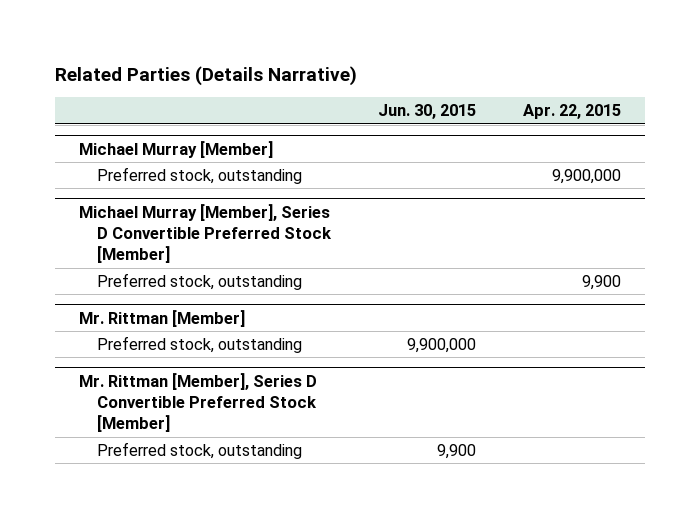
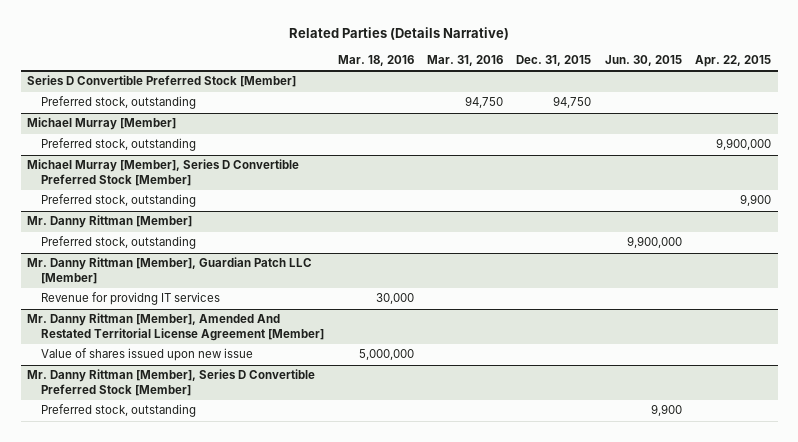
none -> [337,55,414,67] Mar. 18, 2016
none -> [427,55,504,67] Mar. 31, 2016
none -> [516,55,592,67] Dec. 31, 2015
none -> [27,75,297,88] Series D Convertible Preferred Stock [Member]
none -> [41,96,197,110] Preferred stock, outstanding
[78,309,245,327] Mr. Rittman [Member] -> [27,215,193,229] Mr. Danny Rittman [Member]
none -> [27,257,313,284] Mr. Danny Rittman [Member], Guardian Patch LLC [Member]
none -> [41,292,221,306] Revenue for providng IT services
none -> [27,313,325,341] Mr. Danny Rittman [Member], Amended And Restated Territorial License Agreement [Member]
none -> [41,348,254,362] Value of shares issued upon new issue
[78,372,318,433] Mr. Rittman [Member], Series D Convertible Preferred Stock [Member] -> [27,369,316,396] Mr. Danny Rittman [Member], Series D Convertible Preferred Stock [Member]

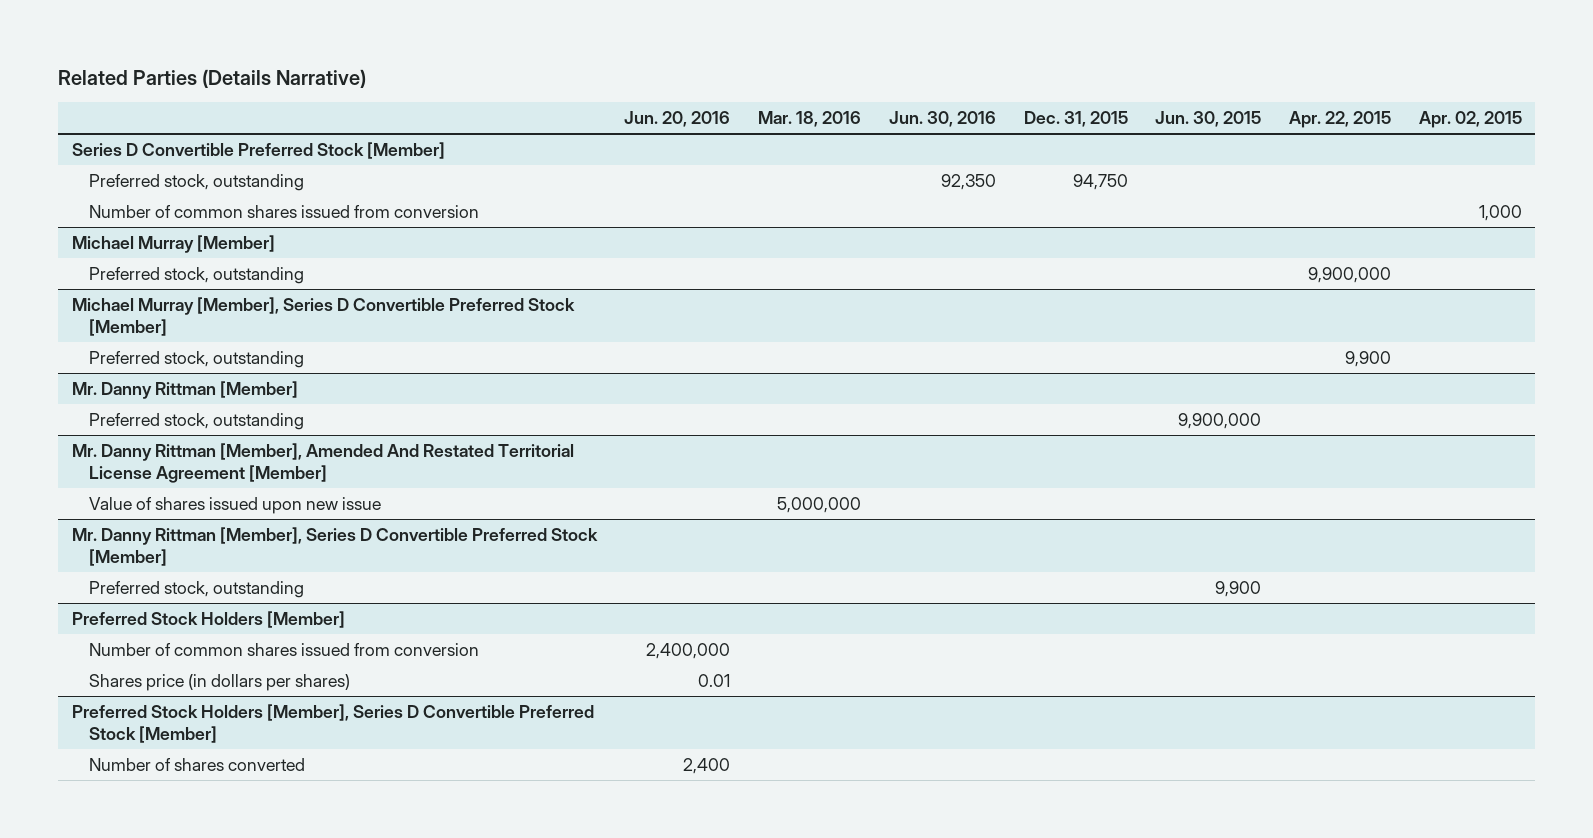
[427,55,504,67] Mar. 31, 2016 -> none
none -> [624,111,731,128] Jun. 20, 2016
none -> [888,111,996,128] Jun. 30, 2016
none -> [1418,111,1522,129] Apr. 02, 2015
none -> [88,204,479,218] Number of common shares issued from conversion
[27,257,313,284] Mr. Danny Rittman [Member], Guardian Patch LLC [Member] -> none
[41,292,221,306] Revenue for providng IT services -> none
none -> [71,610,345,628] Preferred Stock Holders [Member]
none -> [88,642,479,656] Number of common shares issued from conversion
none -> [88,673,350,691] Shares price (in dollars per shares)
none -> [71,703,594,744] Preferred Stock Holders [Member], Series D Convertible Preferred Stock [Member]
none -> [88,757,305,771] Number of shares converted

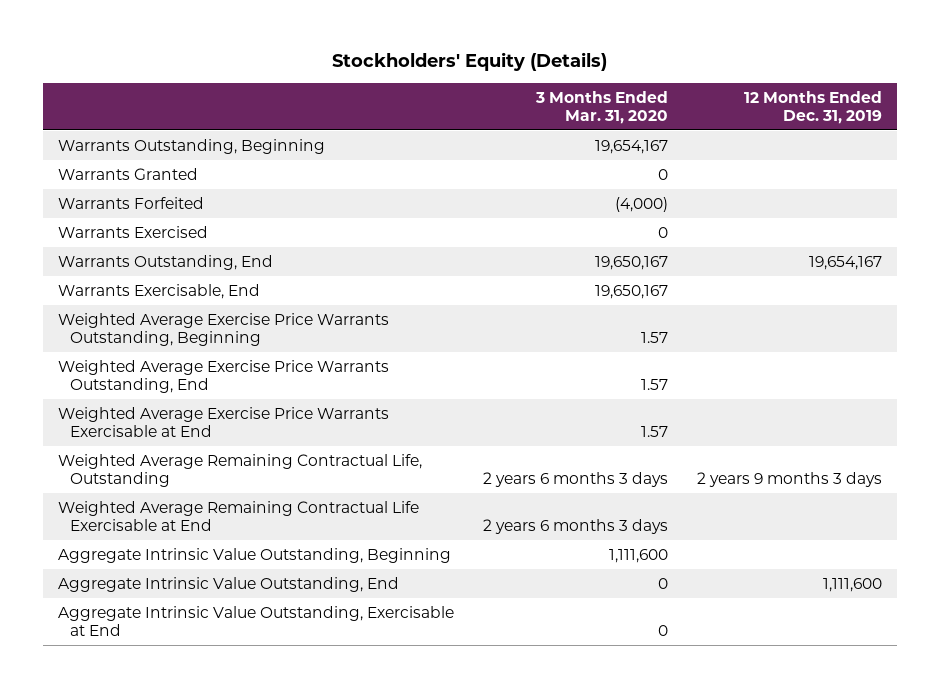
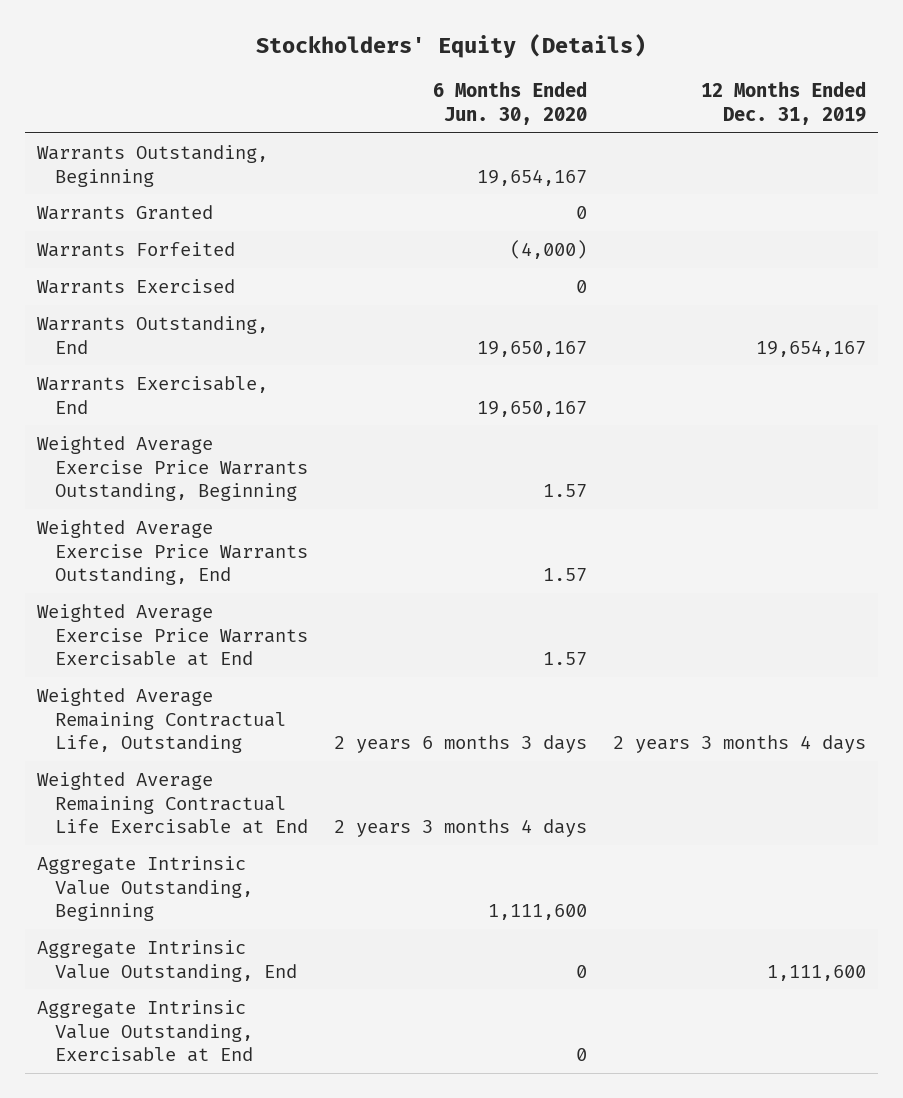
[534,90,668,124] 3 Months Ended Mar. 31, 2020 -> none
none -> [432,80,587,125] 6 Months Ended Jun. 30, 2020
[697,472,883,488] 2 years 9 months 3 days -> [612,735,866,754] 2 years 3 months 4 days

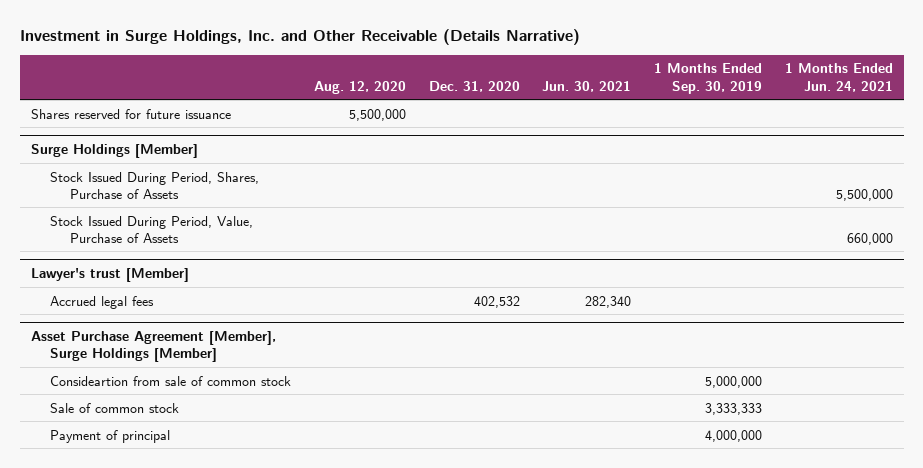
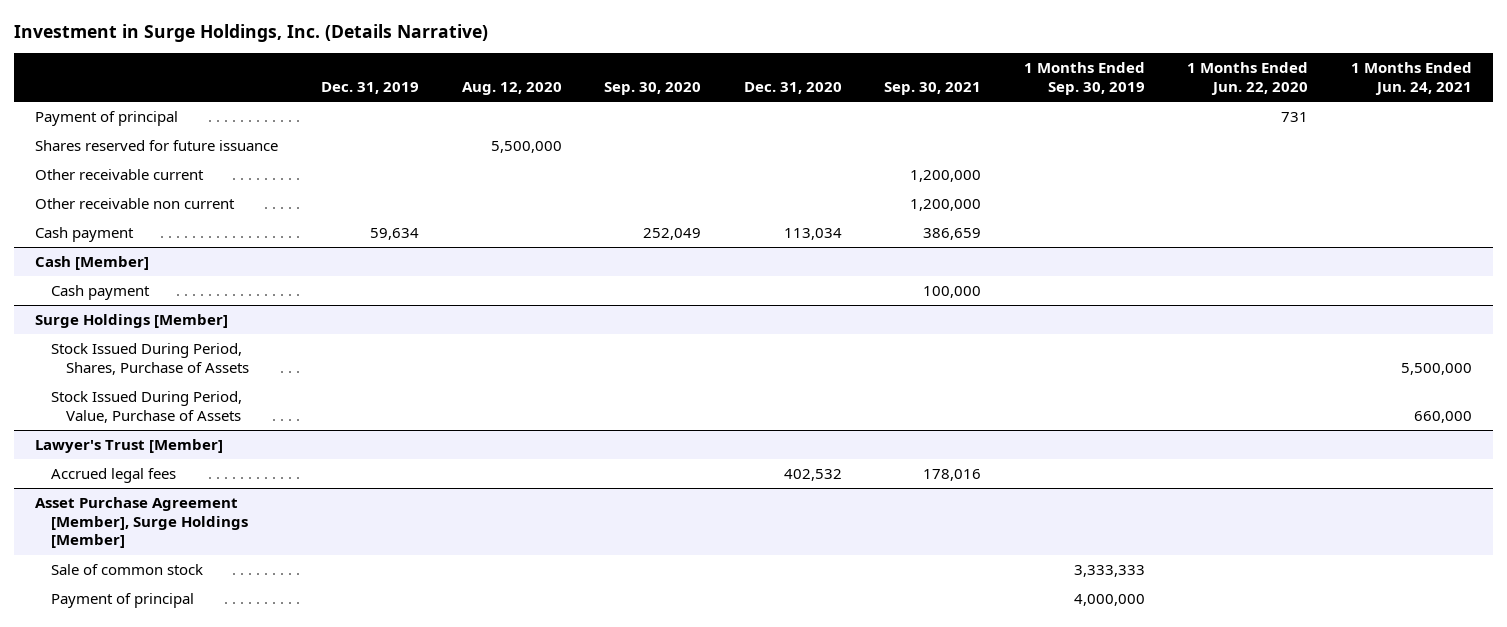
[19,29,580,46] Investment in Surge Holdings, Inc. and Other Receivable (Details Narrative) -> [14,23,489,42] Investment in Surge Holdings, Inc. (Details Narrative)
[542,80,632,92] Jun. 30, 2021 -> none
none -> [320,81,419,94] Dec. 31, 2019
none -> [604,81,702,95] Sep. 30, 2020
none -> [884,81,982,95] Sep. 30, 2021
none -> [1187,62,1309,95] 1 Months Ended Jun. 22, 2020
none -> [35,111,179,127] Payment of principal
none -> [35,169,205,181] Other receivable current
none -> [35,198,236,210] Other receivable non current
none -> [35,227,135,243] Cash payment
none -> [35,256,150,271] Cash [Member]
none -> [50,285,150,301] Cash payment
[30,268,189,283] Lawyer's trust [Member] -> [35,439,224,454] Lawyer's Trust [Member]
[50,375,292,386] Consideartion from sale of common stock -> none

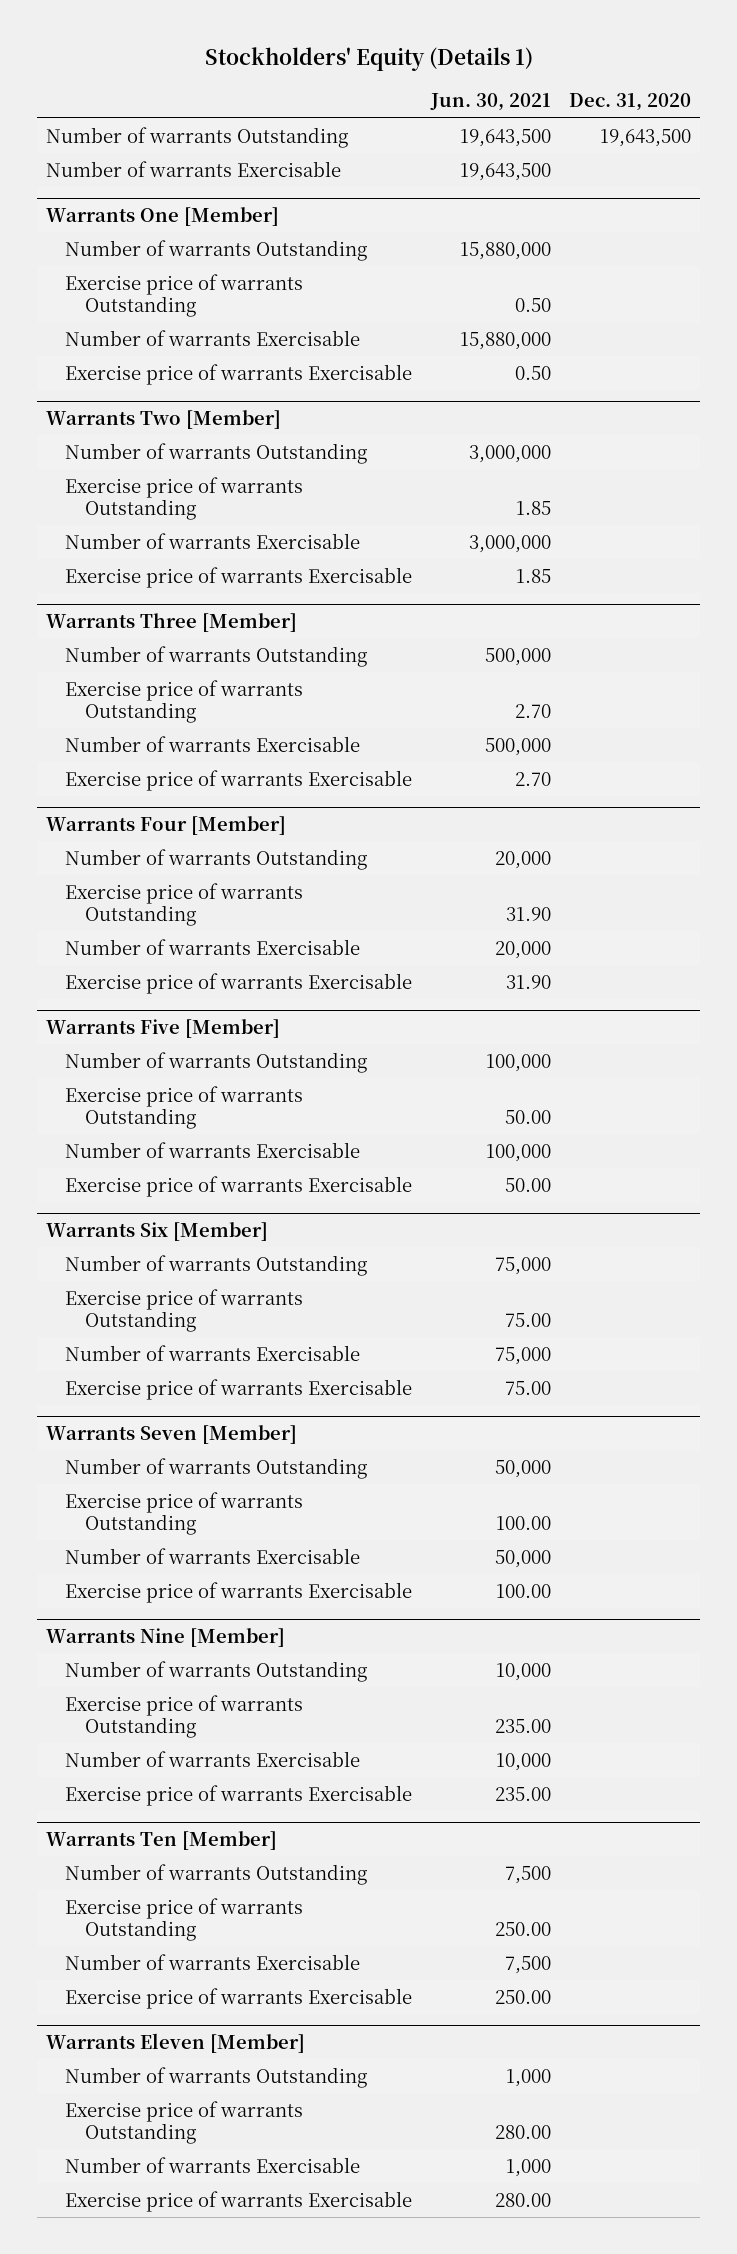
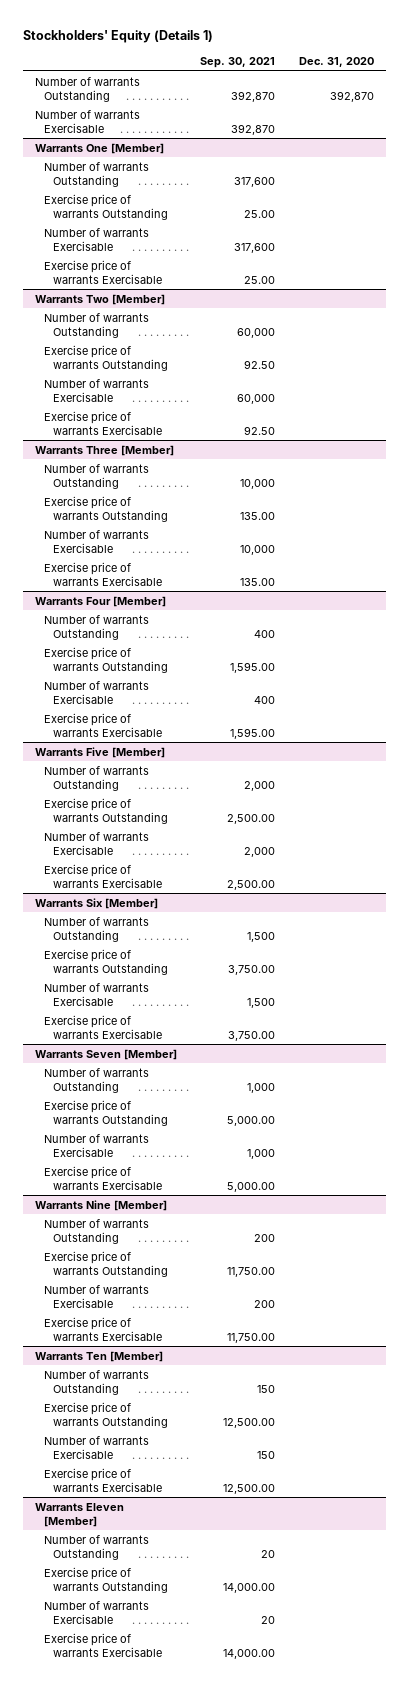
[429,93,551,112] Jun. 30, 2021 -> none
none -> [200,56,276,68] Sep. 30, 2021
[599,128,691,147] 19,643,500 -> [330,90,375,102] 392,870

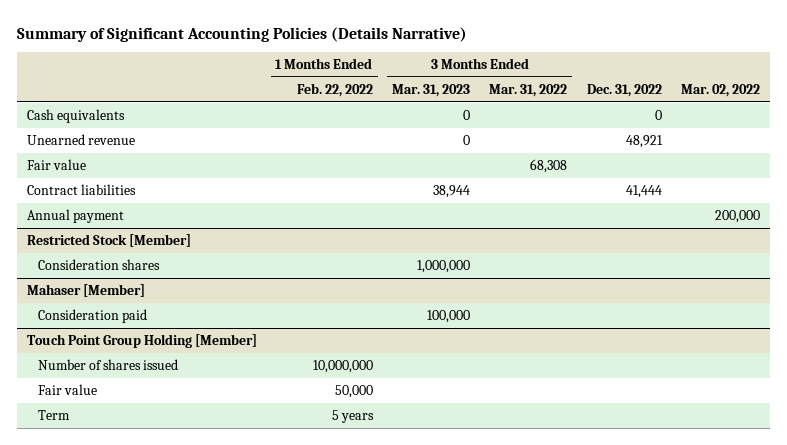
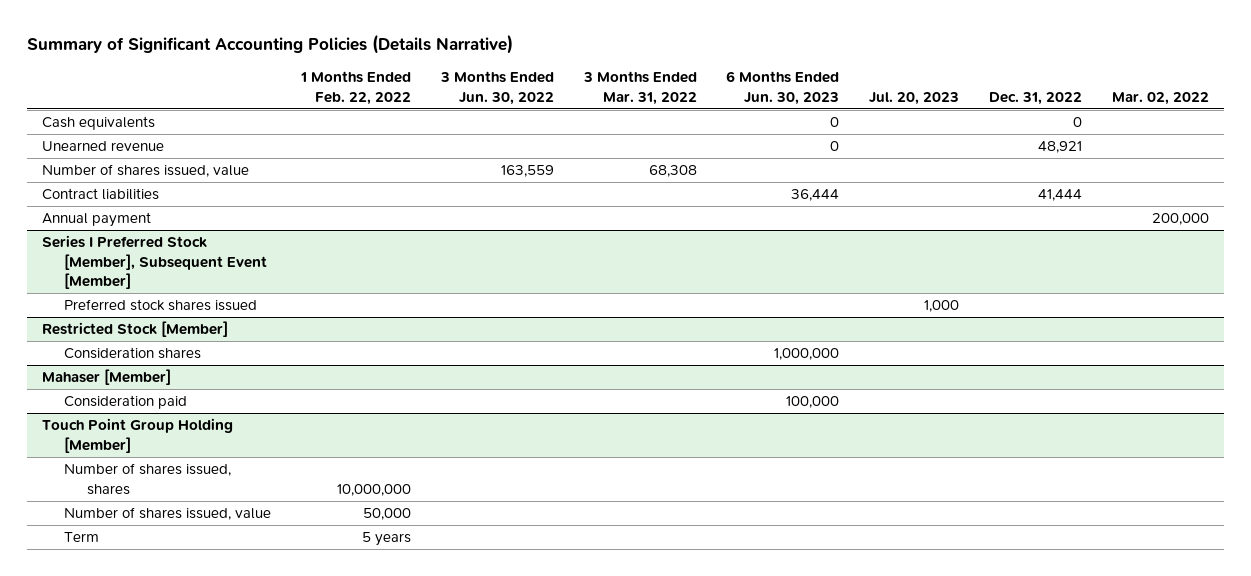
[392,83,471,97] Mar. 31, 2023 -> none
none -> [439,71,554,105] 3 Months Ended Jun. 30, 2022
none -> [726,71,840,105] 6 Months Ended Jun. 30, 2023
none -> [869,91,960,105] Jul. 20, 2023
[26,158,86,170] Fair value -> [41,164,249,178] Number of shares issued, value
none -> [41,235,268,289] Series I Preferred Stock [Member], Subsequent Event [Member]
none -> [64,299,258,312] Preferred stock shares issued
[38,358,179,370] Number of shares issued -> [64,463,232,495] Number of shares issued, shares
[38,383,98,395] Fair value -> [64,507,272,521] Number of shares issued, value

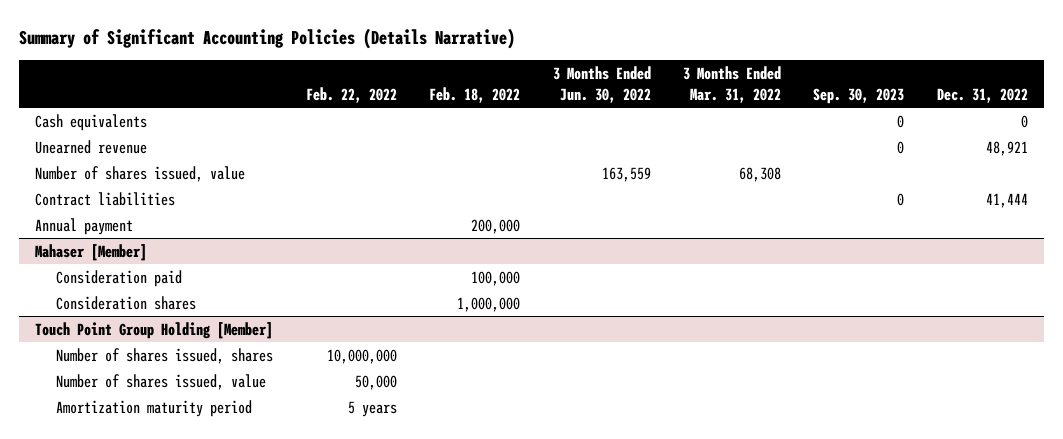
[300,71,412,105] 1 Months Ended Feb. 22, 2022 -> none
[726,71,840,105] 6 Months Ended Jun. 30, 2023 -> none
[869,91,960,105] Jul. 20, 2023 -> none
[1111,91,1209,105] Mar. 02, 2022 -> none
none -> [305,86,397,103] Feb. 22, 2022
none -> [429,86,521,103] Feb. 18, 2022
none -> [813,87,905,104] Sep. 30, 2023
[41,235,268,289] Series I Preferred Stock [Member], Subsequent Event [Member] -> none
[64,299,258,312] Preferred stock shares issued -> none
[41,321,228,338] Restricted Stock [Member] -> none
[64,347,202,360] Consideration shares -> none
none -> [56,295,197,310] Consideration shares
[64,532,100,543] Term -> [56,399,253,417] Amortization maturity period

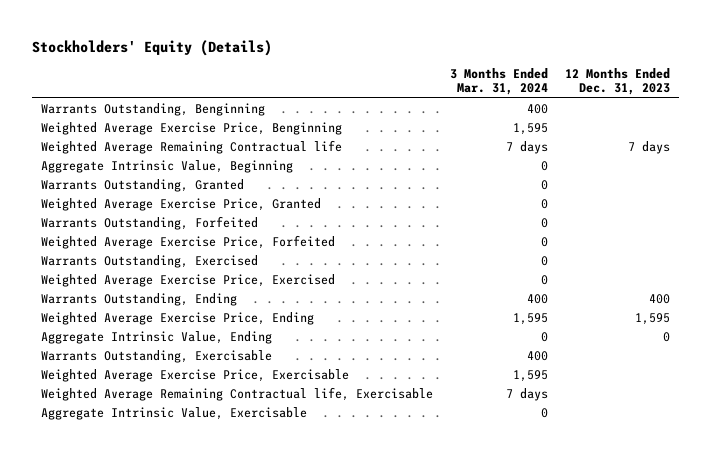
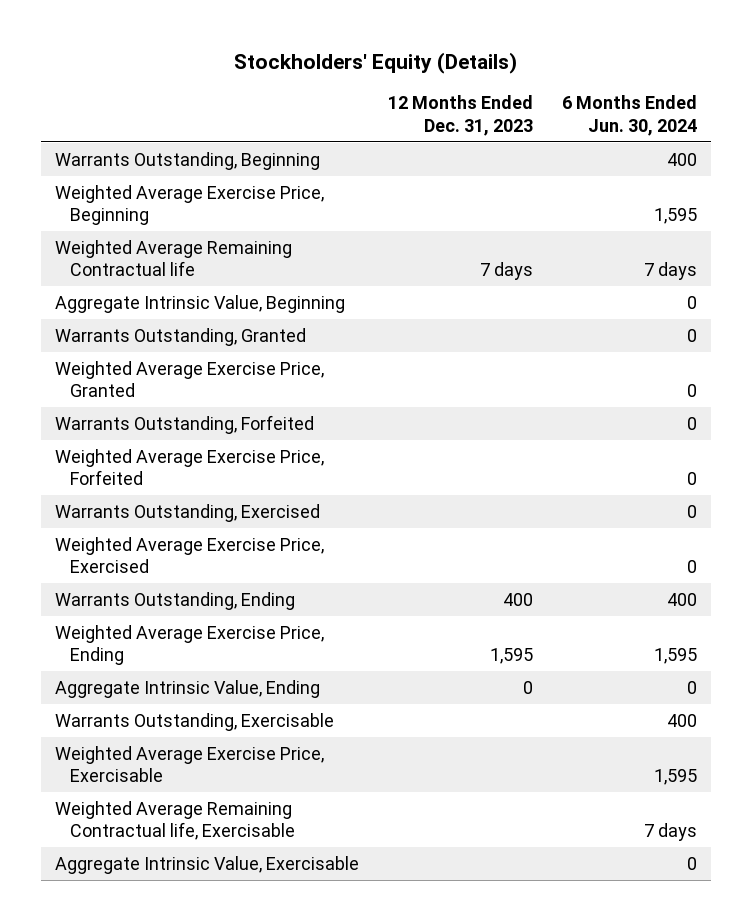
[449,67,548,96] 3 Months Ended Mar. 31, 2024 -> none
none -> [561,95,697,136] 6 Months Ended Jun. 30, 2024
[40,102,265,116] Warrants Outstanding, Benginning -> [54,151,320,170] Warrants Outstanding, Beginning
[40,121,342,135] Weighted Average Exercise Price, Benginning -> [54,184,324,226] Weighted Average Exercise Price, Beginning

